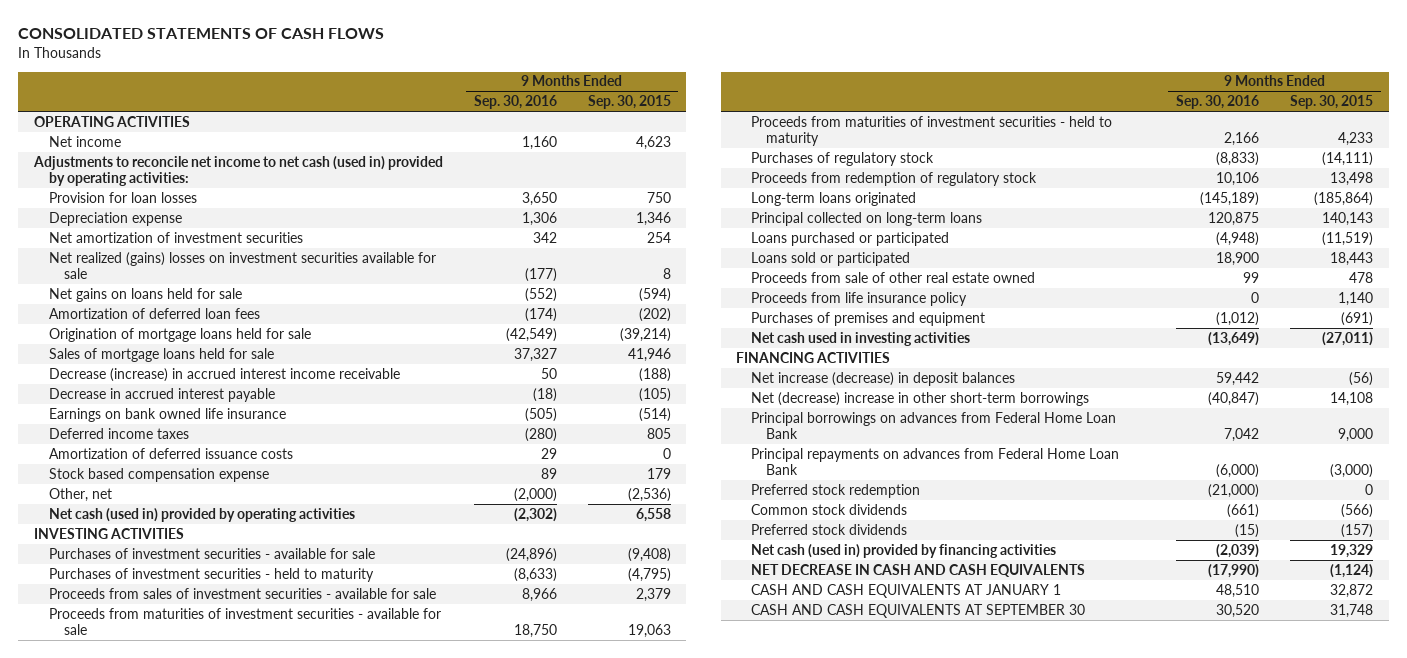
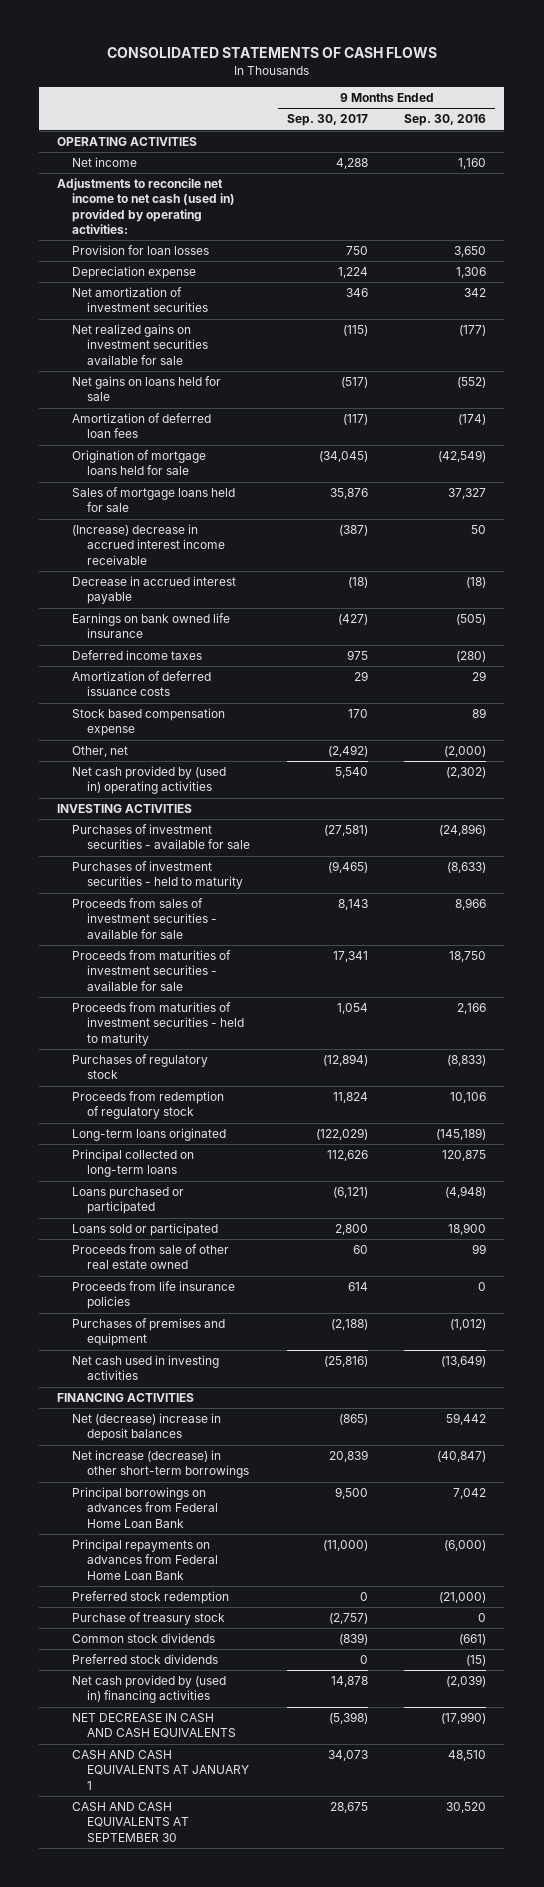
[587,95,671,110] Sep. 30, 2015 -> none
none -> [286,114,368,127] Sep. 30, 2017
[48,251,436,279] Net realized (gains) losses on investment securities available for sale -> [72,324,209,365] Net realized gains on investment securities available for sale
[48,367,400,382] Decrease (increase) in accrued interest income receivable -> [72,524,226,565] (Increase) decrease in accrued interest income receivable
[48,507,355,522] Net cash (used in) provided by operating activities -> [72,766,227,795] Net cash provided by (used in) operating activities
[751,291,968,306] Proceeds from life insurance policy -> [72,1281,236,1310] Proceeds from life insurance policies
[751,371,1016,386] Net increase (decrease) in deposit balances -> [72,1413,222,1442] Net (decrease) increase in deposit balances
[751,391,1090,406] Net (decrease) increase in other short-term borrowings -> [72,1450,250,1479] Net increase (decrease) in other short-term borrowings
none -> [72,1612,226,1626] Purchase of treasury stock
[751,543,1057,558] Net cash (used in) provided by financing activities -> [72,1675,227,1704] Net cash provided by (used in) financing activities

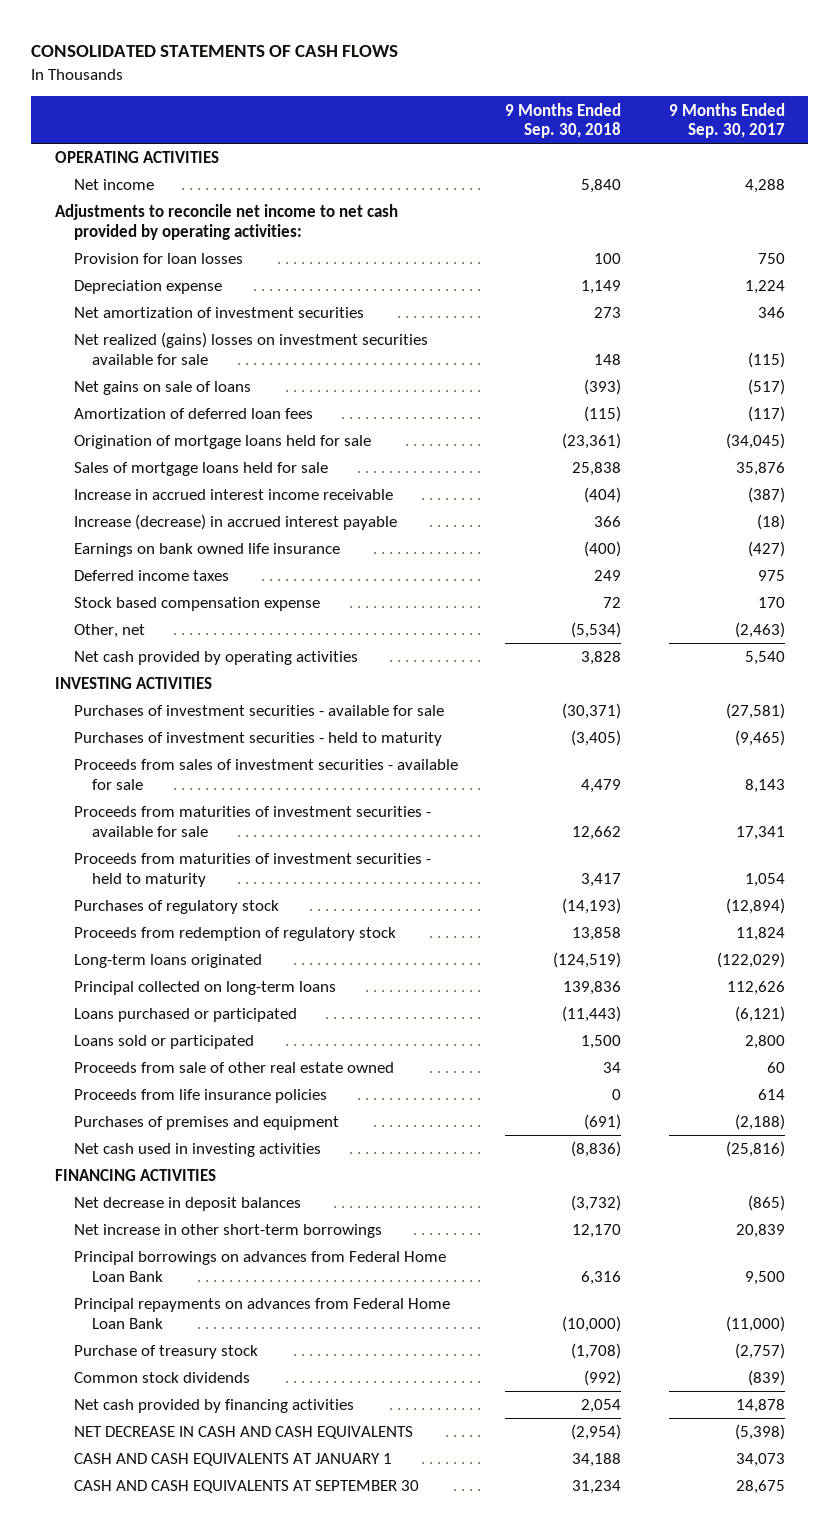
[404,114,487,127] Sep. 30, 2016 -> none
none -> [505,102,622,139] 9 Months Ended Sep. 30, 2018
[57,178,236,234] Adjustments to reconcile net income to net cash (used in) provided by operating activities: -> [55,204,399,240] Adjustments to reconcile net income to net cash provided by operating activities:
[72,324,209,365] Net realized gains on investment securities available for sale -> [73,332,428,365] Net realized (gains) losses on investment securities available for sale
[72,376,222,402] Net gains on loans held for sale -> [73,381,251,396] Net gains on sale of loans
[72,524,226,565] (Increase) decrease in accrued interest income receivable -> [73,489,393,501] Increase in accrued interest income receivable
[72,576,237,605] Decrease in accrued interest payable -> [73,514,397,531] Increase (decrease) in accrued interest payable
[72,671,212,697] Amortization of deferred issuance costs -> none
[327,745,368,758] (2,492) -> [734,622,785,639] (2,463)
[72,766,227,795] Net cash provided by (used in) operating activities -> [73,651,358,666] Net cash provided by operating activities
[72,1413,222,1442] Net (decrease) increase in deposit balances -> [73,1197,301,1212] Net decrease in deposit balances
[72,1450,250,1479] Net increase (decrease) in other short-term borrowings -> [73,1224,382,1239] Net increase in other short-term borrowings
[72,1591,230,1605] Preferred stock redemption -> none
[72,1654,219,1665] Preferred stock dividends -> none
[72,1675,227,1704] Net cash provided by (used in) financing activities -> [73,1399,354,1414] Net cash provided by financing activities

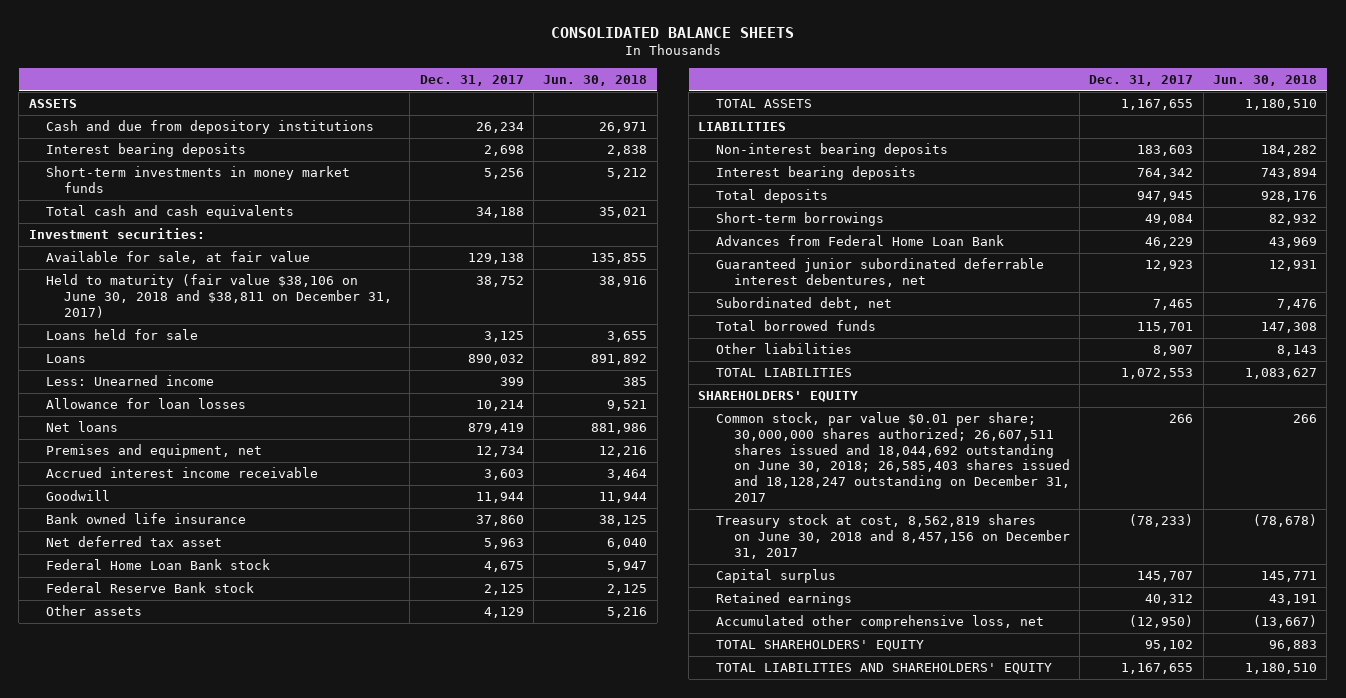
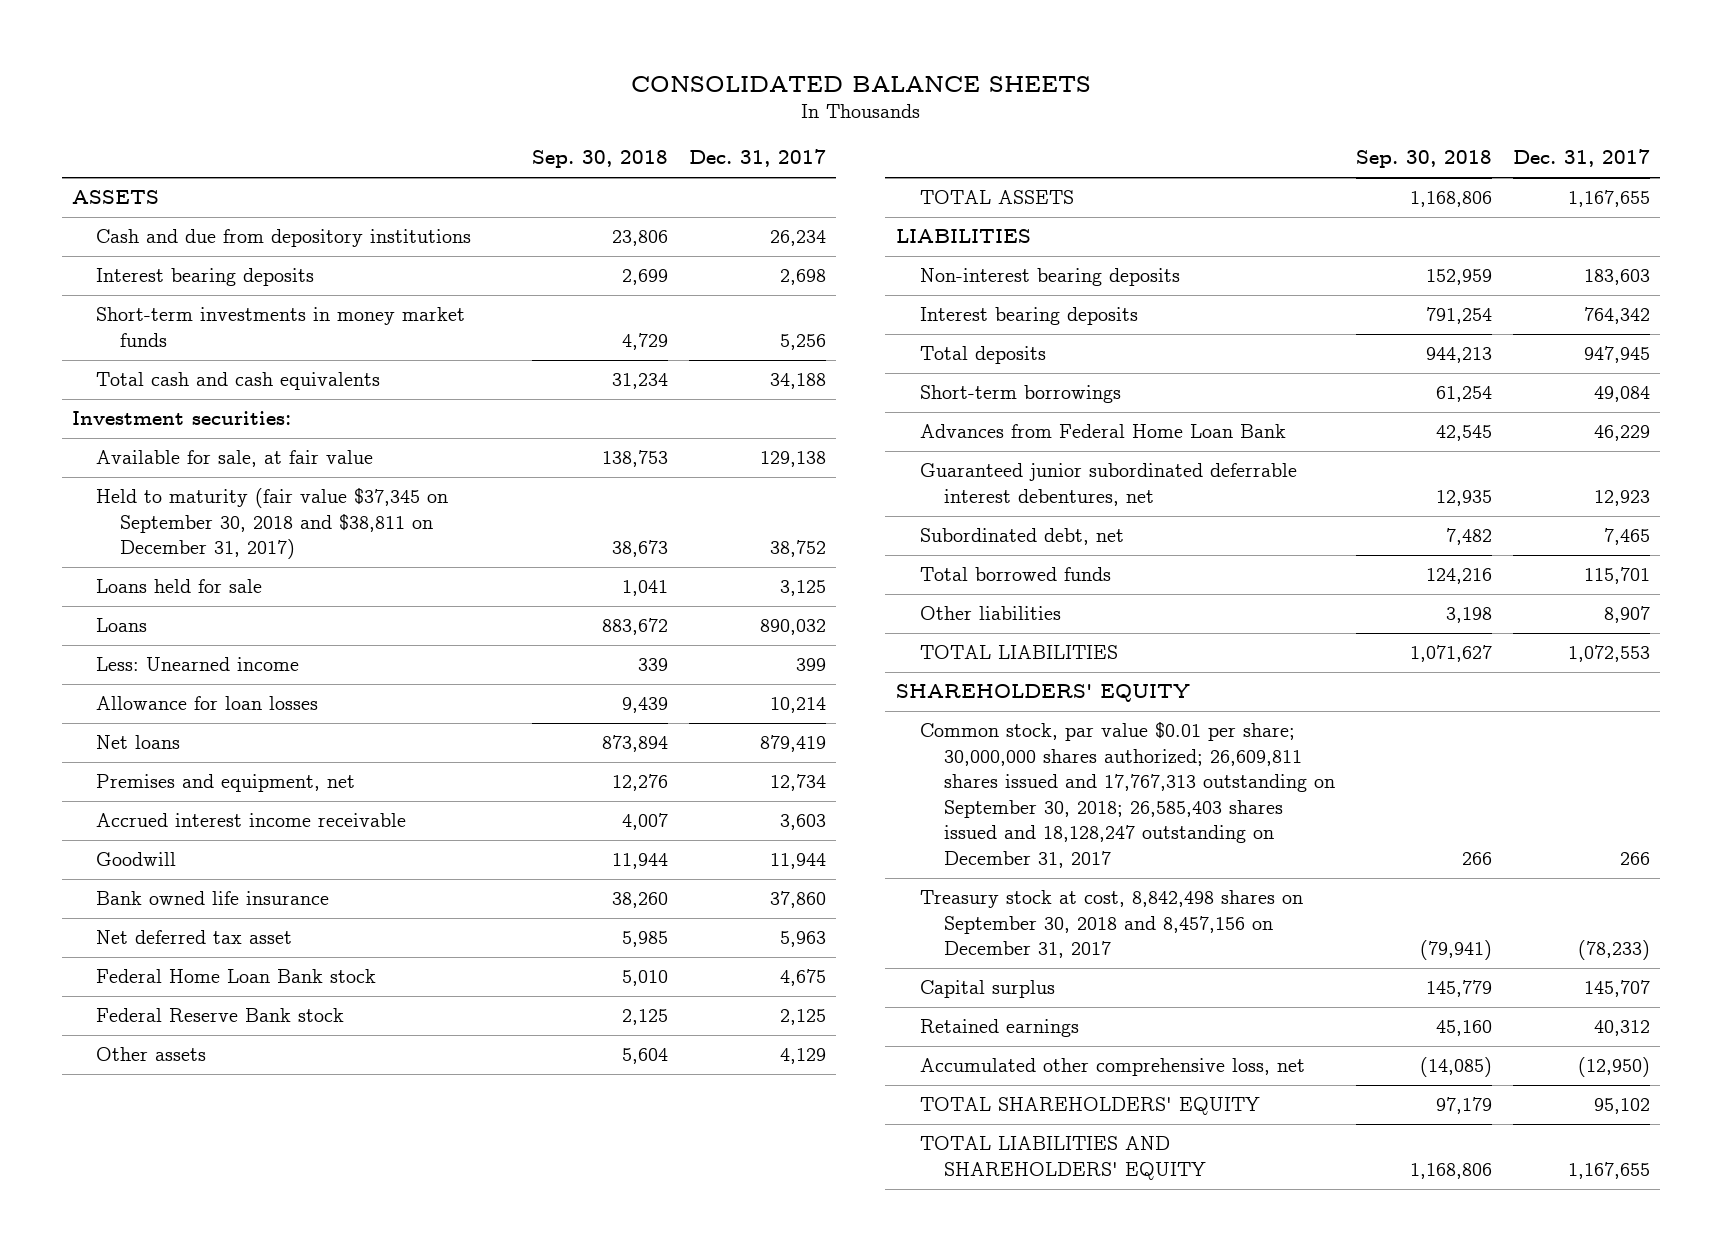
[543,74,648,86] Jun. 30, 2018 -> none
none -> [532,150,669,169] Sep. 30, 2018
[46,274,393,318] Held to maturity (fair value $38,106 on June 30, 2018 and $38,811 on December 31, 2017) -> [96,488,449,560] Held to maturity (fair value $37,345 on September 30, 2018 and $38,811 on December 31, 2017)
[716,412,1070,503] Common stock, par value $0.01 per share; 30,000,000 shares authorized; 26,607,511 shares issued and 18,044,692 outstanding on June 30, 2018; 26,585,403 shares issued and 18,128,247 outstanding on December 31, 2017 -> [919,722,1336,868] Common stock, par value $0.01 per share; 30,000,000 shares authorized; 26,609,811 shares issued and 17,767,313 outstanding on September 30, 2018; 26,585,403 shares issued and 18,128,247 outstanding on December 31, 2017
[716,514,1070,559] Treasury stock at cost, 8,562,819 shares on June 30, 2018 and 8,457,156 on December 31, 2017 -> [919,890,1303,959] Treasury stock at cost, 8,842,498 shares on September 30, 2018 and 8,457,156 on December 31, 2017

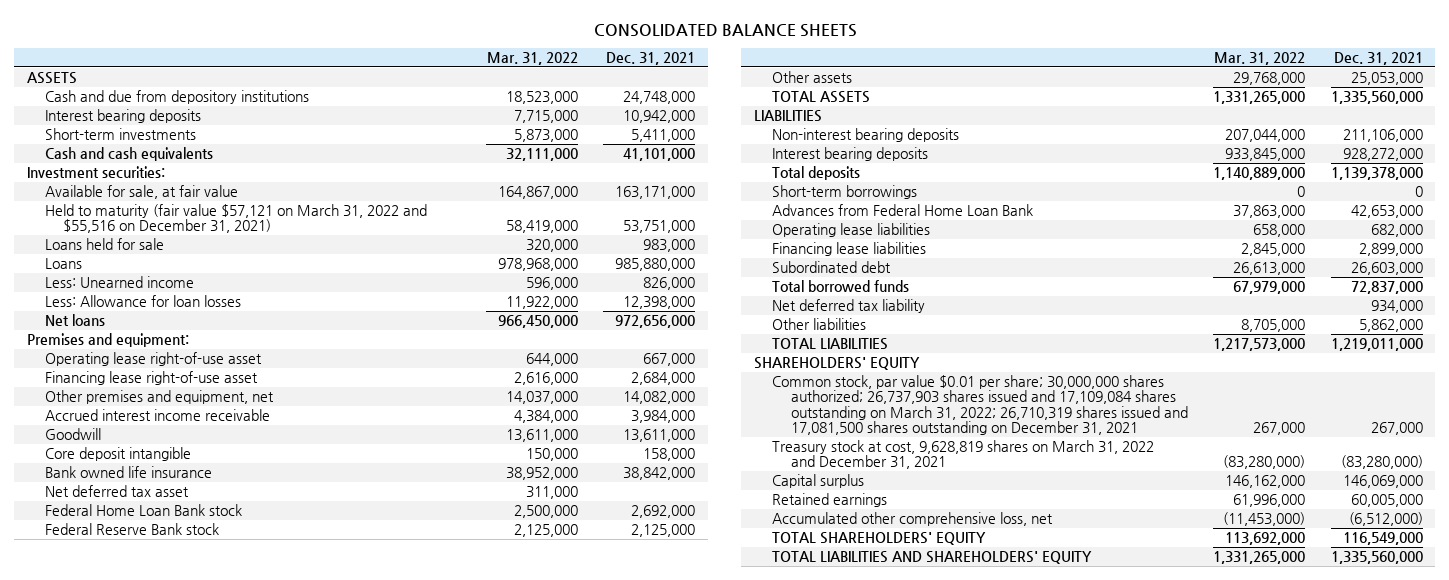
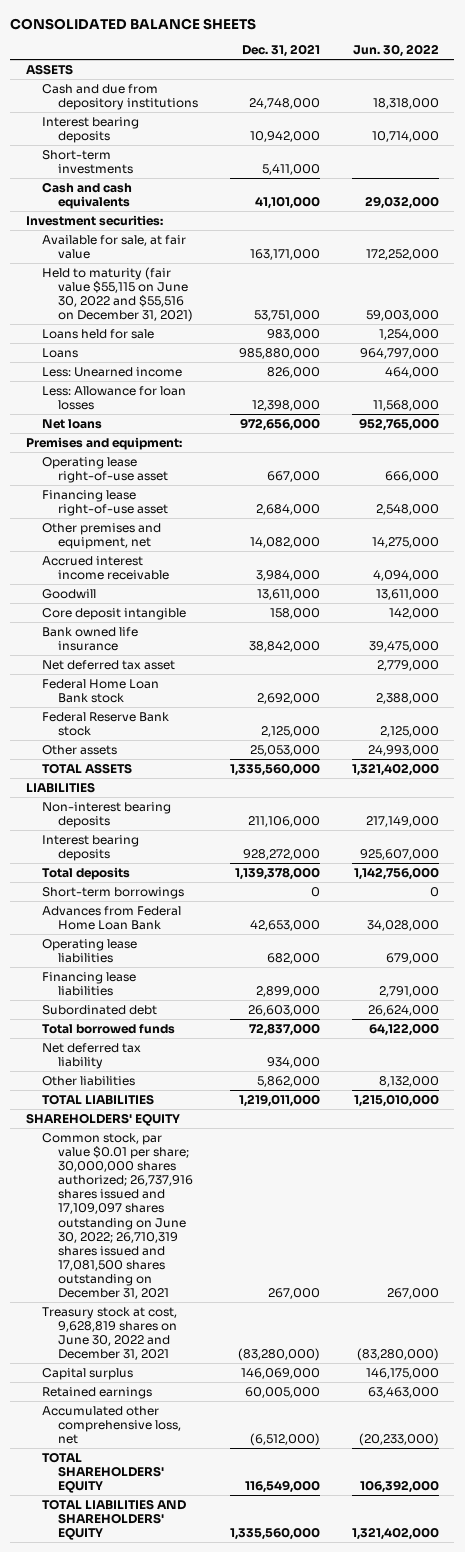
[486,51,578,65] Mar. 31, 2022 -> none
none -> [352,44,439,58] Jun. 30, 2022
[44,204,427,234] Held to maturity (fair value $57,121 on March 31, 2022 and $55,516 on December 31, 2021) -> [42,266,194,323] Held to maturity (fair value $55,115 on June 30, 2022 and $55,516 on December 31, 2021)
[772,375,1188,435] Common stock, par value $0.01 per share; 30,000,000 shares authorized; 26,737,903 shares issued and 17,109,084 shares outstanding on March 31, 2022; 26,710,319 shares issued and 17,081,500 shares outstanding on December 31, 2021 -> [42,1132,194,1300] Common stock, par value $0.01 per share; 30,000,000 shares authorized; 26,737,916 shares issued and 17,109,097 shares outstanding on June 30, 2022; 26,710,319 shares issued and 17,081,500 shares outstanding on December 31, 2021
[772,440,1155,470] Treasury stock at cost, 9,628,819 shares on March 31, 2022 and December 31, 2021 -> [42,1306,178,1361] Treasury stock at cost, 9,628,819 shares on June 30, 2022 and December 31, 2021

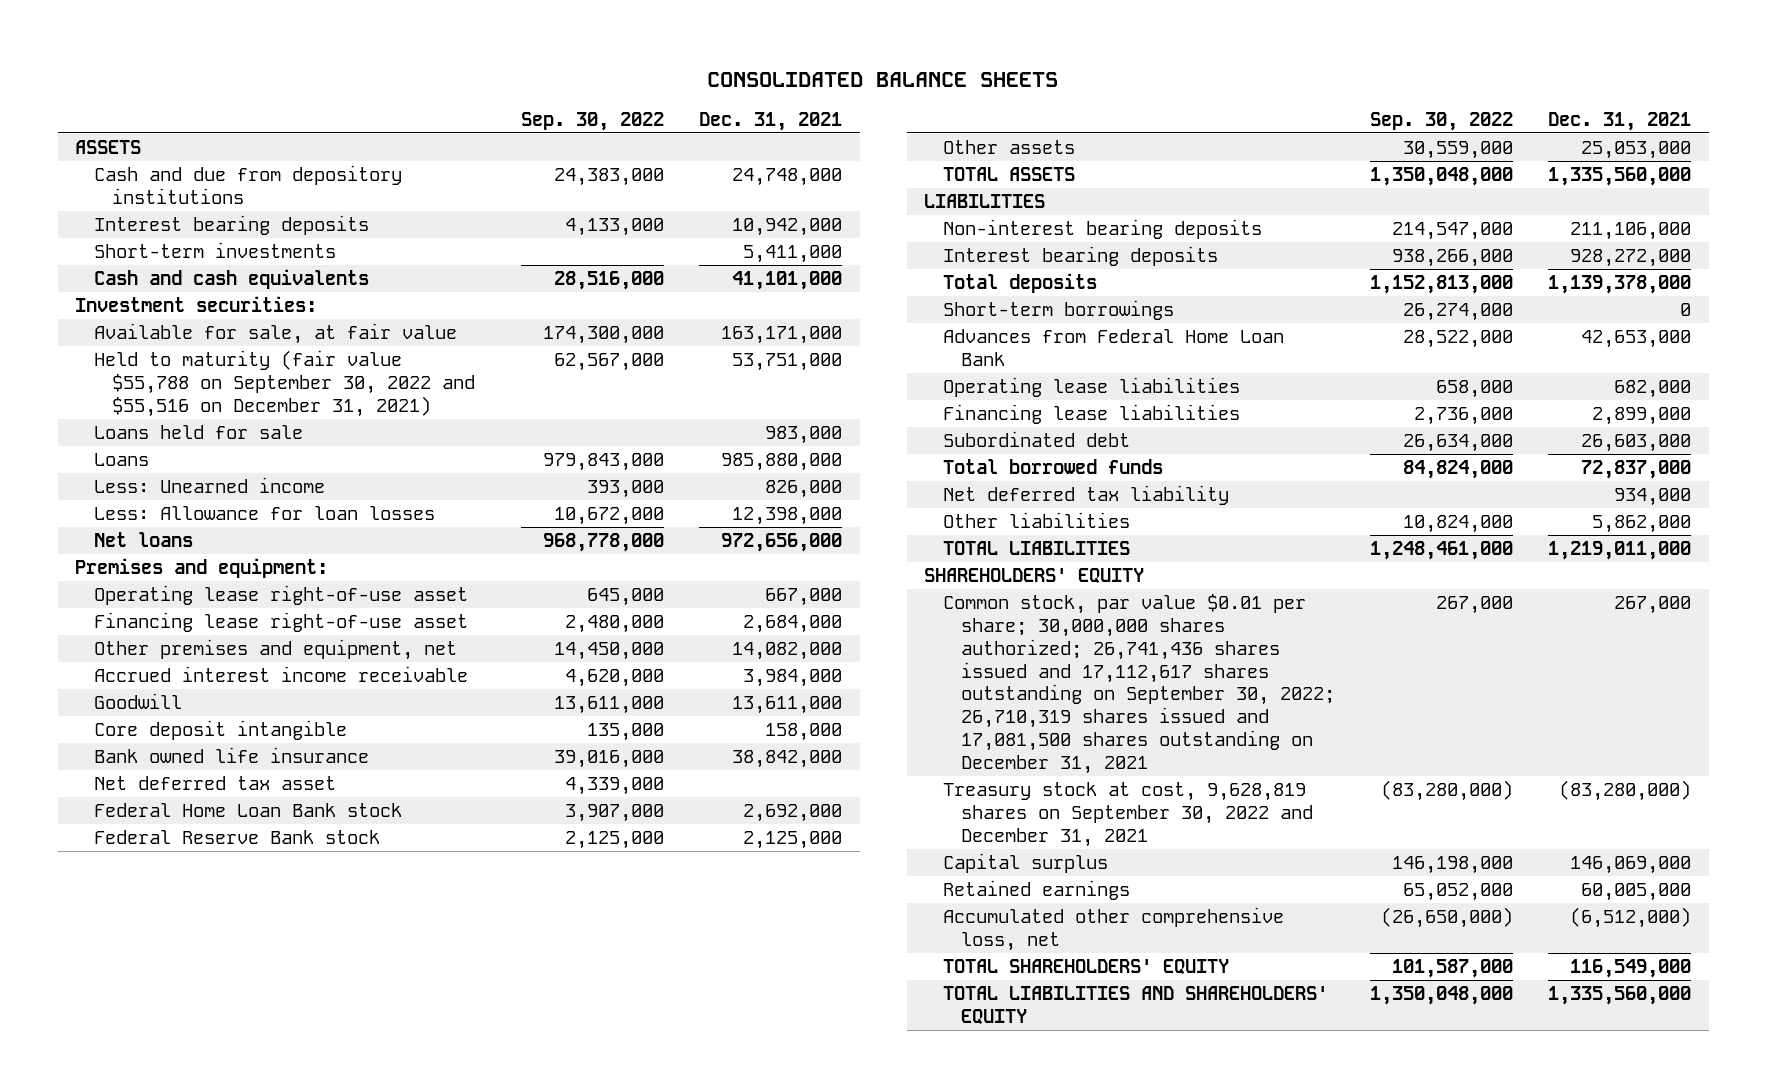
[352,44,439,58] Jun. 30, 2022 -> none
none -> [521,111,665,131] Sep. 30, 2022
[42,266,194,323] Held to maturity (fair value $55,115 on June 30, 2022 and $55,516 on December 31, 2021) -> [93,350,476,417] Held to maturity (fair value $55,788 on September 30, 2022 and $55,516 on December 31, 2021)
[42,1132,194,1300] Common stock, par value $0.01 per share; 30,000,000 shares authorized; 26,737,916 shares issued and 17,109,097 shares outstanding on June 30, 2022; 26,710,319 shares issued and 17,081,500 shares outstanding on December 31, 2021 -> [942,594,1336,774] Common stock, par value $0.01 per share; 30,000,000 shares authorized; 26,741,436 shares issued and 17,112,617 shares outstanding on September 30, 2022; 26,710,319 shares issued and 17,081,500 shares outstanding on December 31, 2021
[42,1306,178,1361] Treasury stock at cost, 9,628,819 shares on June 30, 2022 and December 31, 2021 -> [942,782,1314,847] Treasury stock at cost, 9,628,819 shares on September 30, 2022 and December 31, 2021

